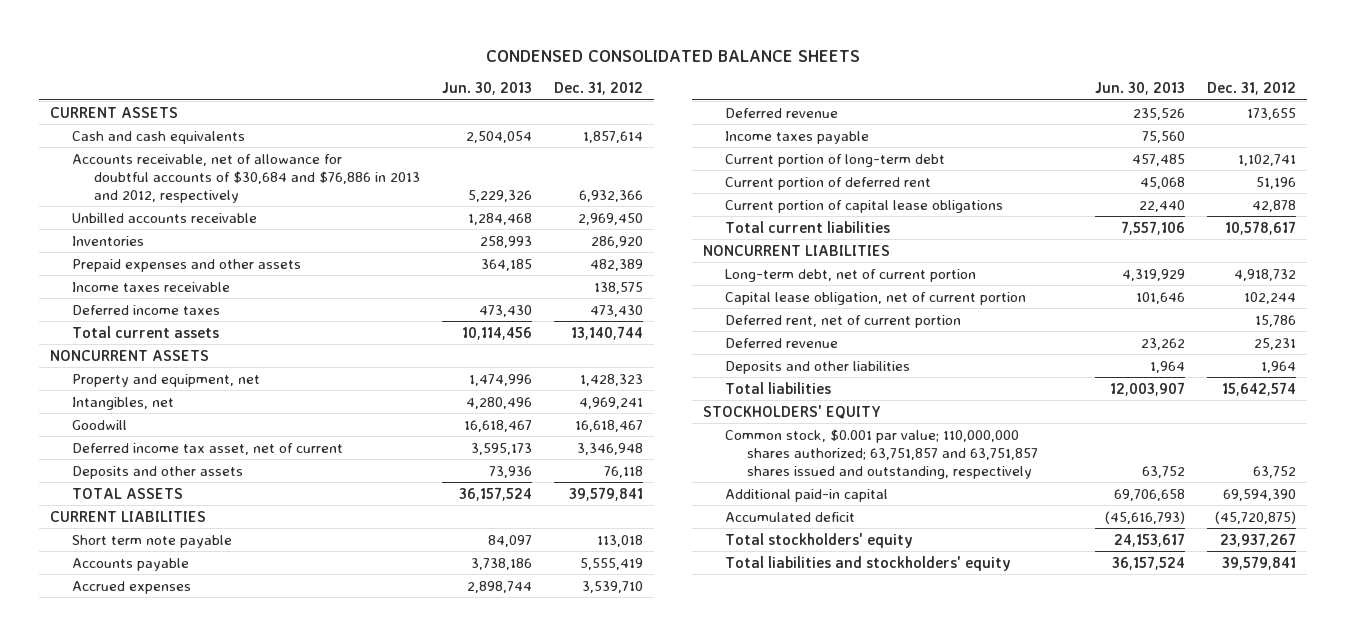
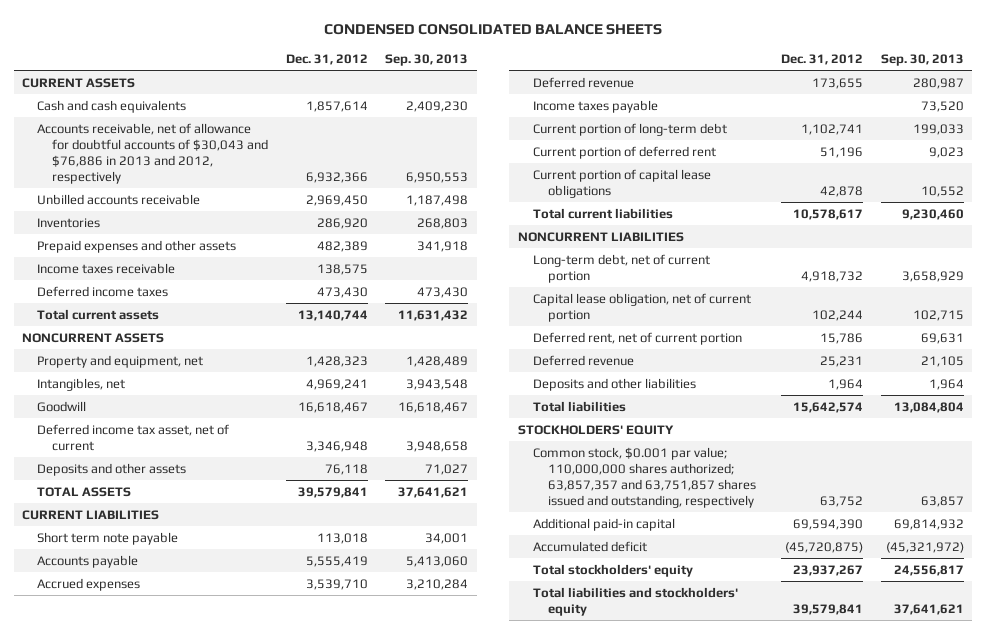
[442,82,533,96] Jun. 30, 2013 -> none
none -> [384,53,468,66] Sep. 30, 2013
[72,153,421,203] Accounts receivable, net of allowance for doubtful accounts of $30,684 and $76,886 in 2013 and 2012, respectively -> [37,122,269,184] Accounts receivable, net of allowance for doubtful accounts of $30,043 and $76,886 in 2013 and 2012, respectively
[724,428,1038,479] Common stock, $0.001 par value; 110,000,000 shares authorized; 63,751,857 and 63,751,857 shares issued and outstanding, respectively -> [532,446,756,508] Common stock, $0.001 par value; 110,000,000 shares authorized; 63,857,357 and 63,751,857 shares issued and outstanding, respectively

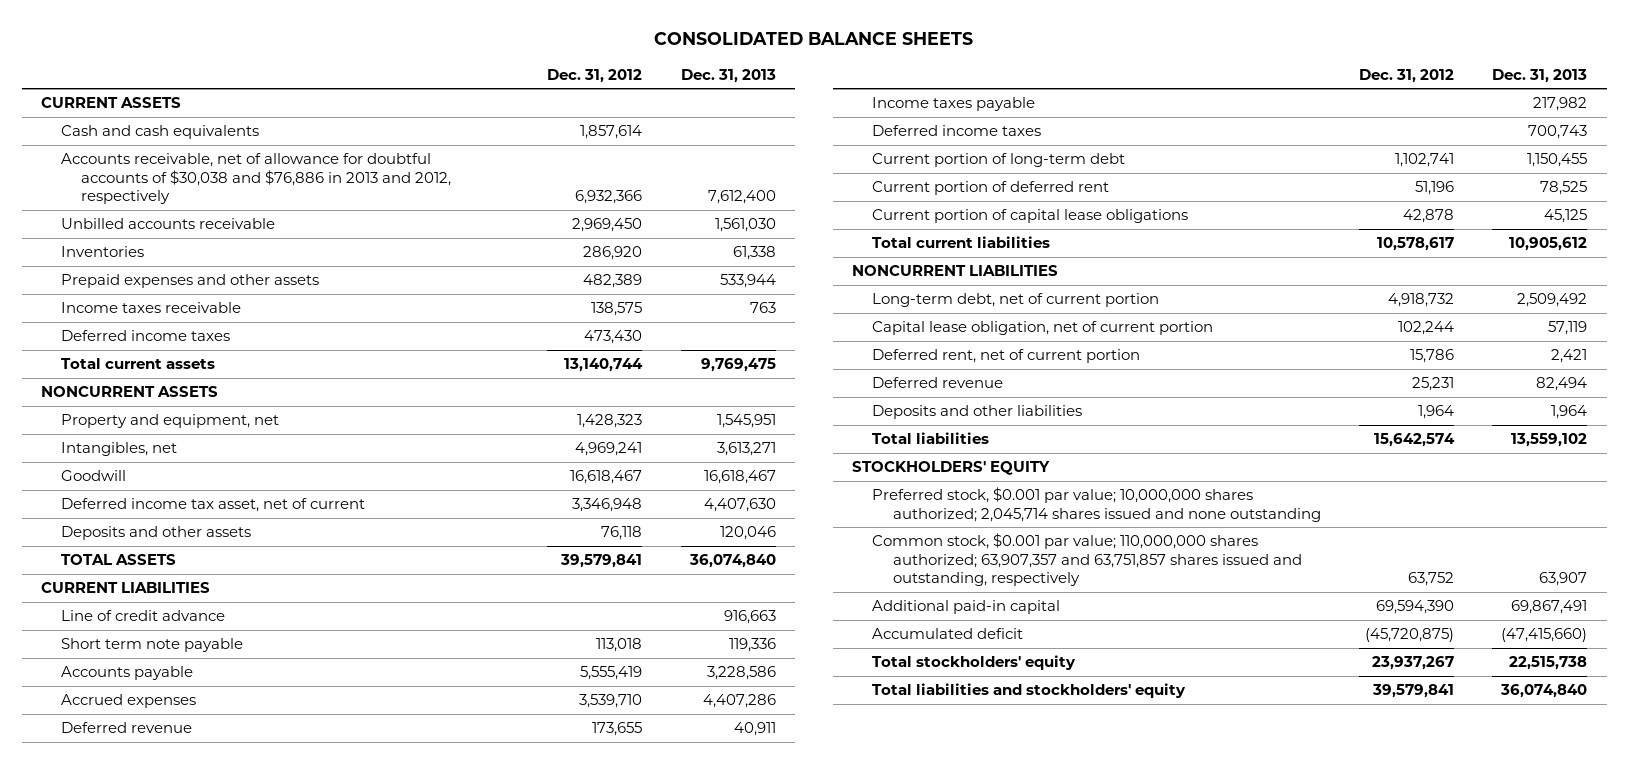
[323,23,662,35] CONDENSED CONSOLIDATED BALANCE SHEETS -> [654,32,974,46] CONSOLIDATED BALANCE SHEETS
[384,53,468,66] Sep. 30, 2013 -> none
none -> [680,68,776,83] Dec. 31, 2013
[37,122,269,184] Accounts receivable, net of allowance for doubtful accounts of $30,043 and $76,886 in 2013 and 2012, respectively -> [60,153,452,205] Accounts receivable, net of allowance for doubtful accounts of $30,038 and $76,886 in 2013 and 2012, respectively
none -> [60,610,225,622] Line of credit advance
none -> [872,125,1042,137] Deferred income taxes
none -> [872,487,1321,522] Preferred stock, $0.001 par value; 10,000,000 shares authorized; 2,045,714 shares issued and none outstanding
[532,446,756,508] Common stock, $0.001 par value; 110,000,000 shares authorized; 63,857,357 and 63,751,857 shares issued and outstanding, respectively -> [872,533,1302,587] Common stock, $0.001 par value; 110,000,000 shares authorized; 63,907,357 and 63,751,857 shares issued and outstanding, respectively

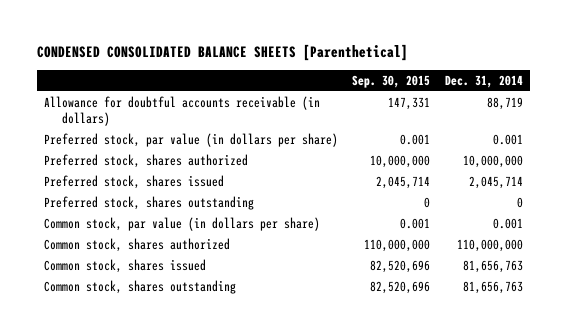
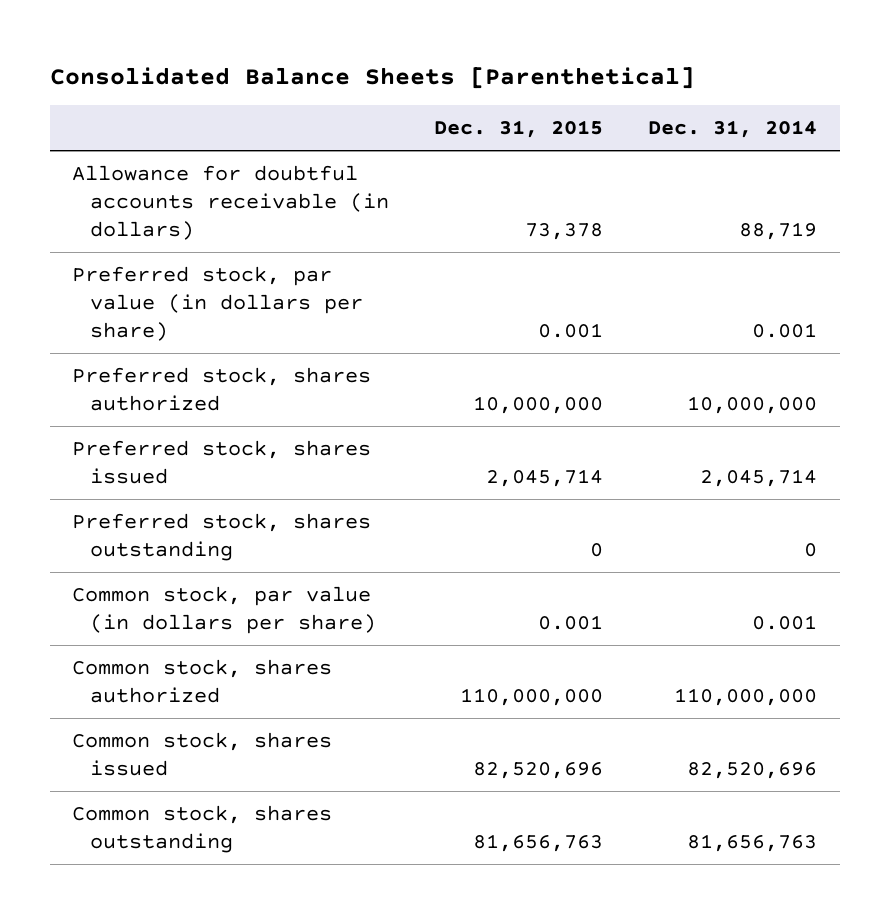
[37,44,409,62] CONDENSED CONSOLIDATED BALANCE SHEETS [Parenthetical] -> [49,66,695,89] Consolidated Balance Sheets [Parenthetical]
[352,74,431,88] Sep. 30, 2015 -> none
none -> [433,120,603,139] Dec. 31, 2015
[462,259,523,273] 81,656,763 -> [686,761,817,779] 82,520,696

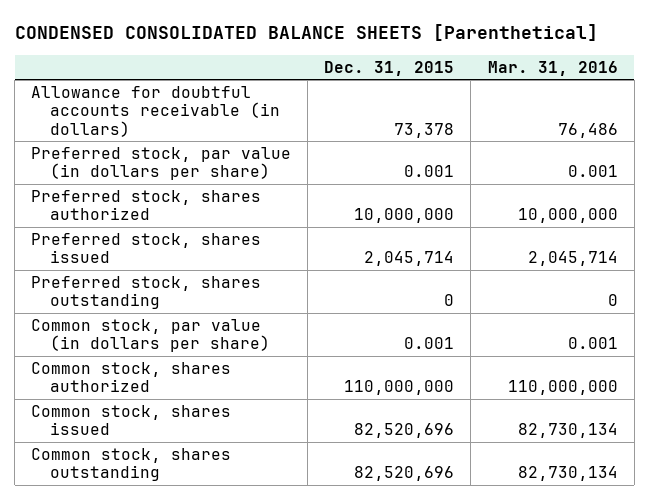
[49,66,695,89] Consolidated Balance Sheets [Parenthetical] -> [14,24,598,42] CONDENSED CONSOLIDATED BALANCE SHEETS [Parenthetical]
[647,120,817,139] Dec. 31, 2014 -> none
none -> [487,60,618,76] Mar. 31, 2016
[472,833,603,852] 81,656,763 -> [354,466,455,482] 82,520,696

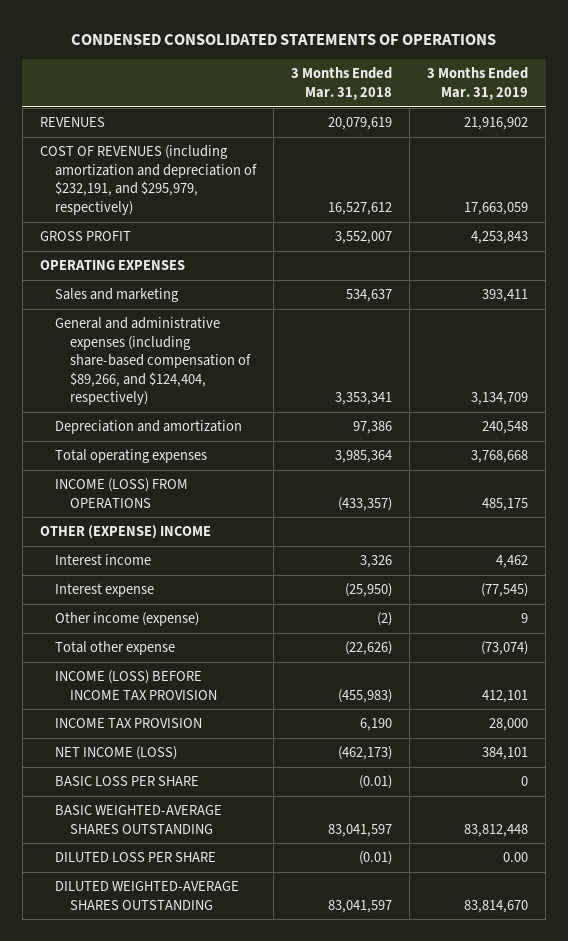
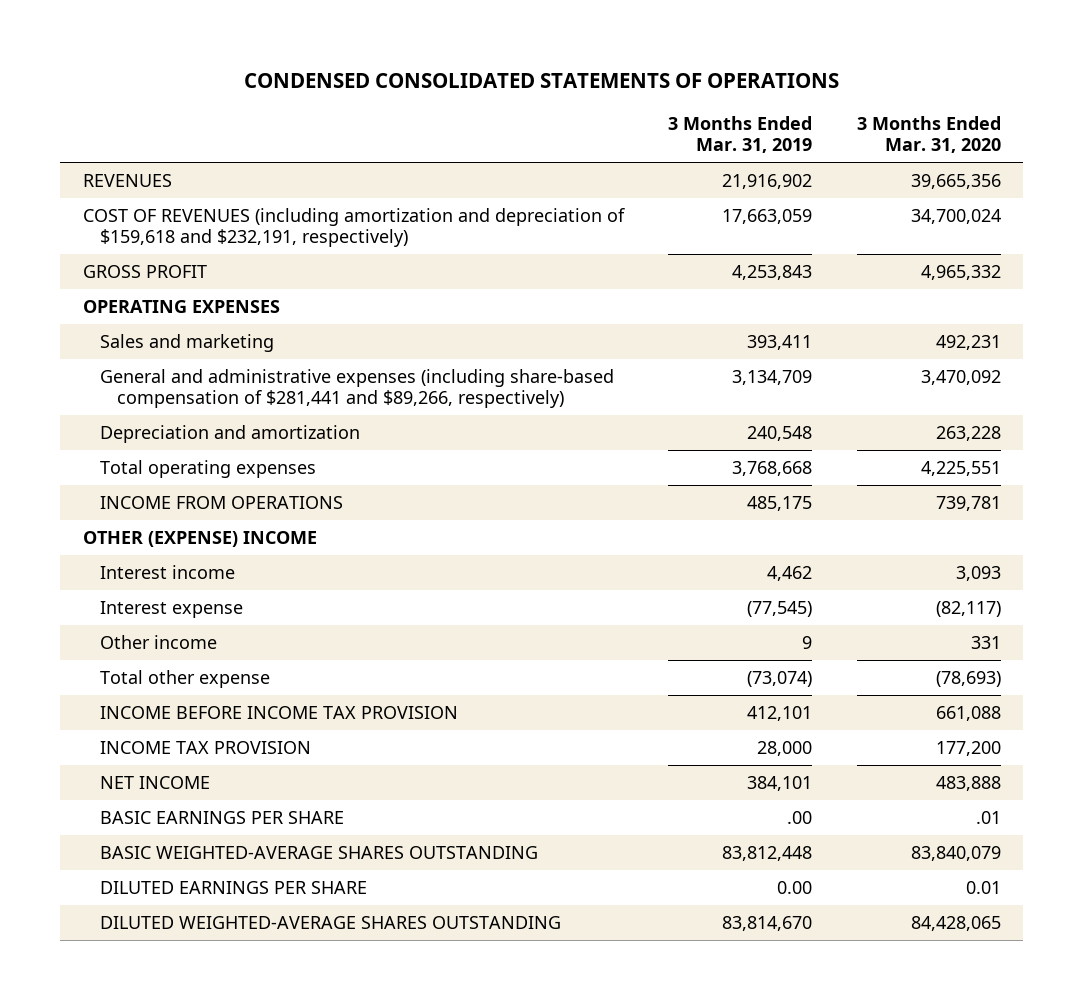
[290,67,392,100] 3 Months Ended Mar. 31, 2018 -> none
none -> [856,116,1001,154] 3 Months Ended Mar. 31, 2020
[39,145,257,215] COST OF REVENUES (including amortization and depreciation of $232,191, and $295,979, respectively) -> [82,207,625,248] COST OF REVENUES (including amortization and depreciation of $159,618 and $232,191, respectively)
[54,317,251,406] General and administrative expenses (including share-based compensation of $89,266, and $124,404, respectively) -> [99,368,614,409] General and administrative expenses (including share-based compensation of $281,441 and $89,266, respectively)
[54,478,188,508] INCOME (LOSS) FROM OPERATIONS -> [99,495,343,509] INCOME FROM OPERATIONS
[54,612,199,627] Other income (expense) -> [99,634,217,649] Other income
[54,670,217,700] INCOME (LOSS) BEFORE INCOME TAX PROVISION -> [99,705,458,719] INCOME BEFORE INCOME TAX PROVISION
[54,746,177,761] NET INCOME (LOSS) -> [99,775,210,789] NET INCOME
[54,776,199,787] BASIC LOSS PER SHARE -> [99,810,344,824] BASIC EARNINGS PER SHARE
[521,776,529,787] 0 -> [787,810,813,824] .00
[54,852,216,863] DILUTED LOSS PER SHARE -> [99,880,367,894] DILUTED EARNINGS PER SHARE

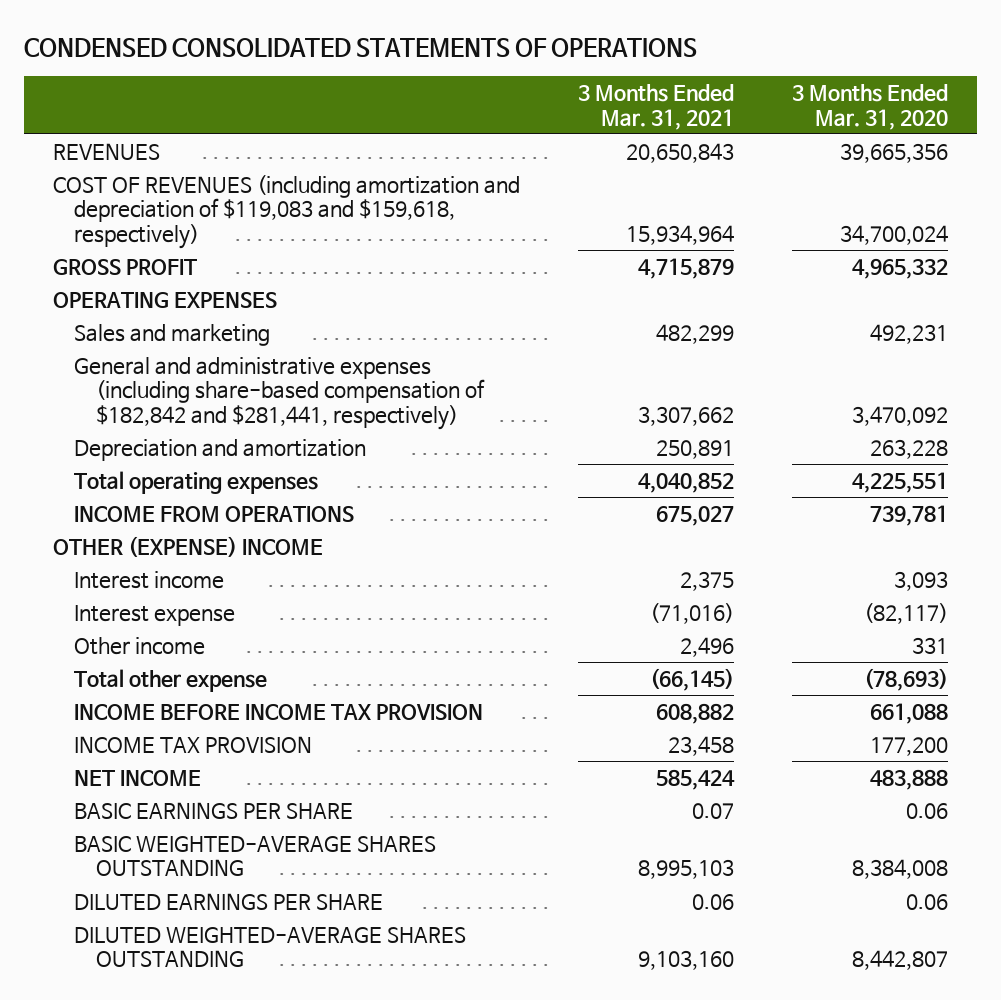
[668,116,813,154] 3 Months Ended Mar. 31, 2019 -> none
none -> [578,84,735,130] 3 Months Ended Mar. 31, 2021
[82,207,625,248] COST OF REVENUES (including amortization and depreciation of $159,618 and $232,191, respectively) -> [52,175,520,249] COST OF REVENUES (including amortization and depreciation of $119,083 and $159,618, respectively)
[99,368,614,409] General and administrative expenses (including share-based compensation of $281,441 and $89,266, respectively) -> [74,357,485,430] General and administrative expenses (including share-based compensation of $182,842 and $281,441, respectively)
[975,810,1001,824] .01 -> [906,803,949,820] 0.06
[910,845,1001,861] 83,840,079 -> [852,859,949,880] 8,384,008
[965,880,1001,894] 0.01 -> [906,894,949,911] 0.06
[910,915,1001,931] 84,428,065 -> [852,950,949,971] 8,442,807

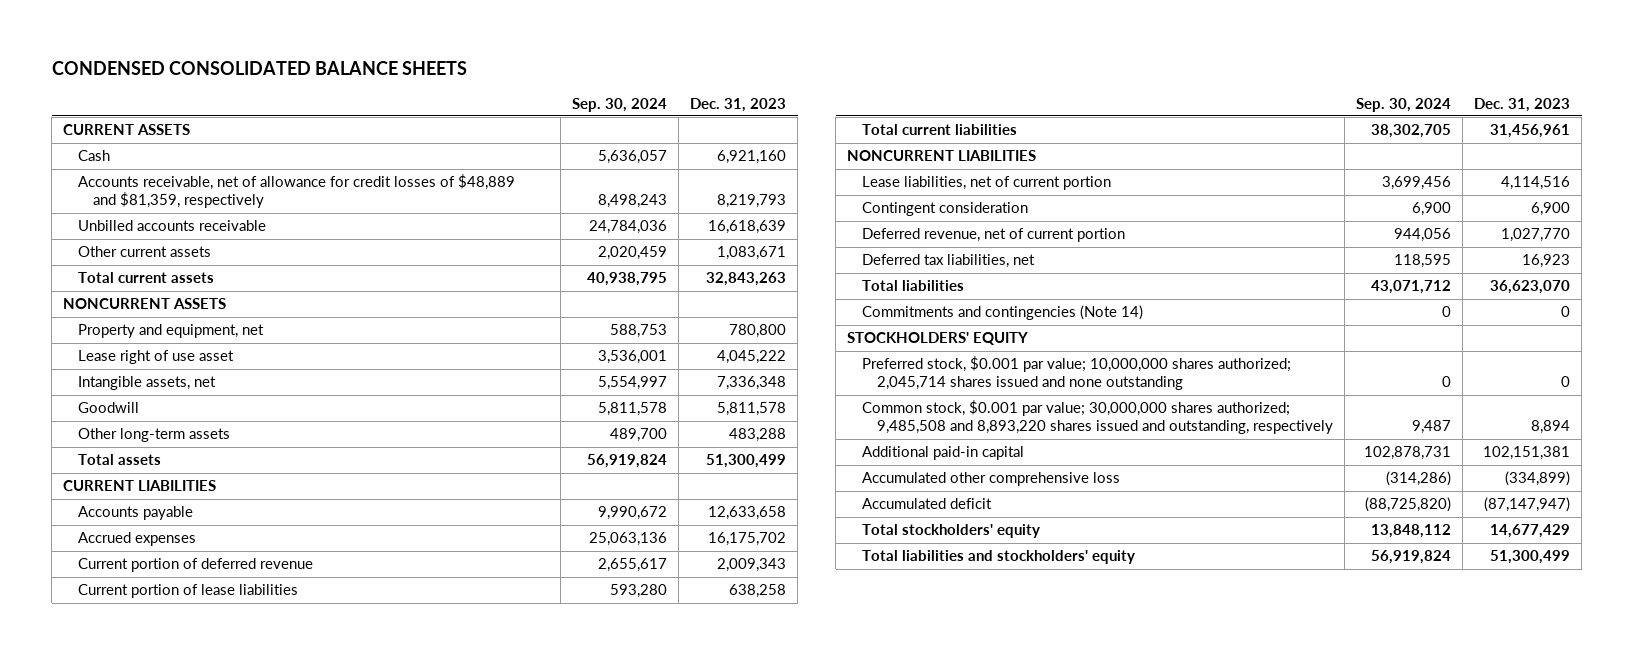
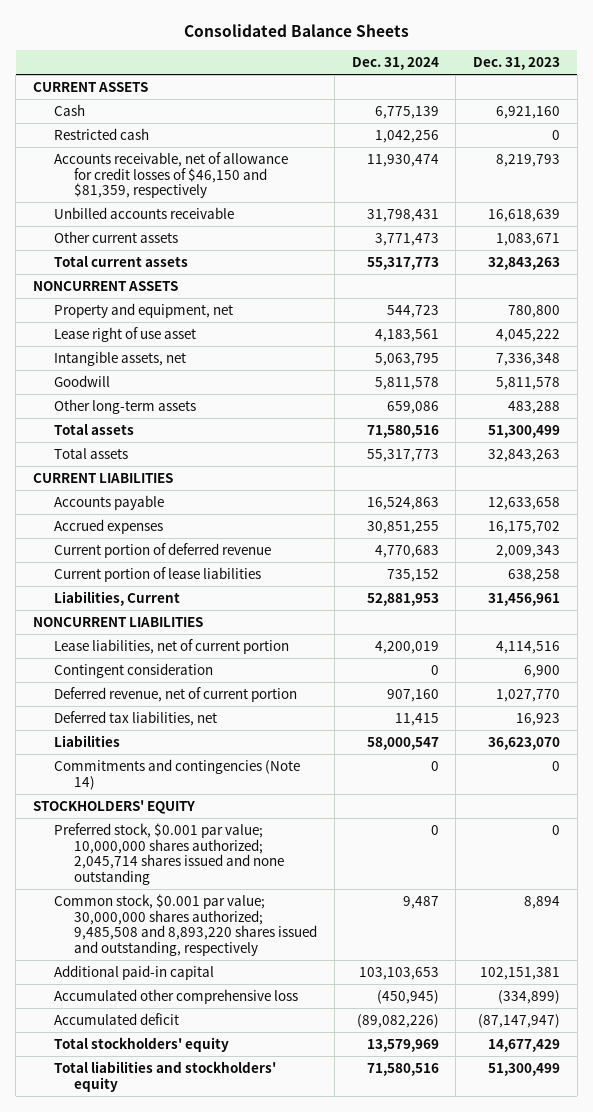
[51,61,467,76] CONDENSED CONSOLIDATED BALANCE SHEETS -> [183,23,409,37] Consolidated Balance Sheets
[572,97,668,112] Sep. 30, 2024 -> none
none -> [351,57,439,71] Dec. 31, 2024
none -> [53,127,149,140] Restricted cash
[78,174,516,209] Accounts receivable, net of allowance for credit losses of $48,889 and $81,359, respectively -> [53,151,288,199] Accounts receivable, net of allowance for credit losses of $46,150 and $81,359, respectively
none -> [53,447,128,459] Total assets
[862,124,1018,136] Total current liabilities -> [53,590,180,606] Liabilities, Current
[862,280,965,292] Total liabilities -> [53,734,120,747] Liabilities

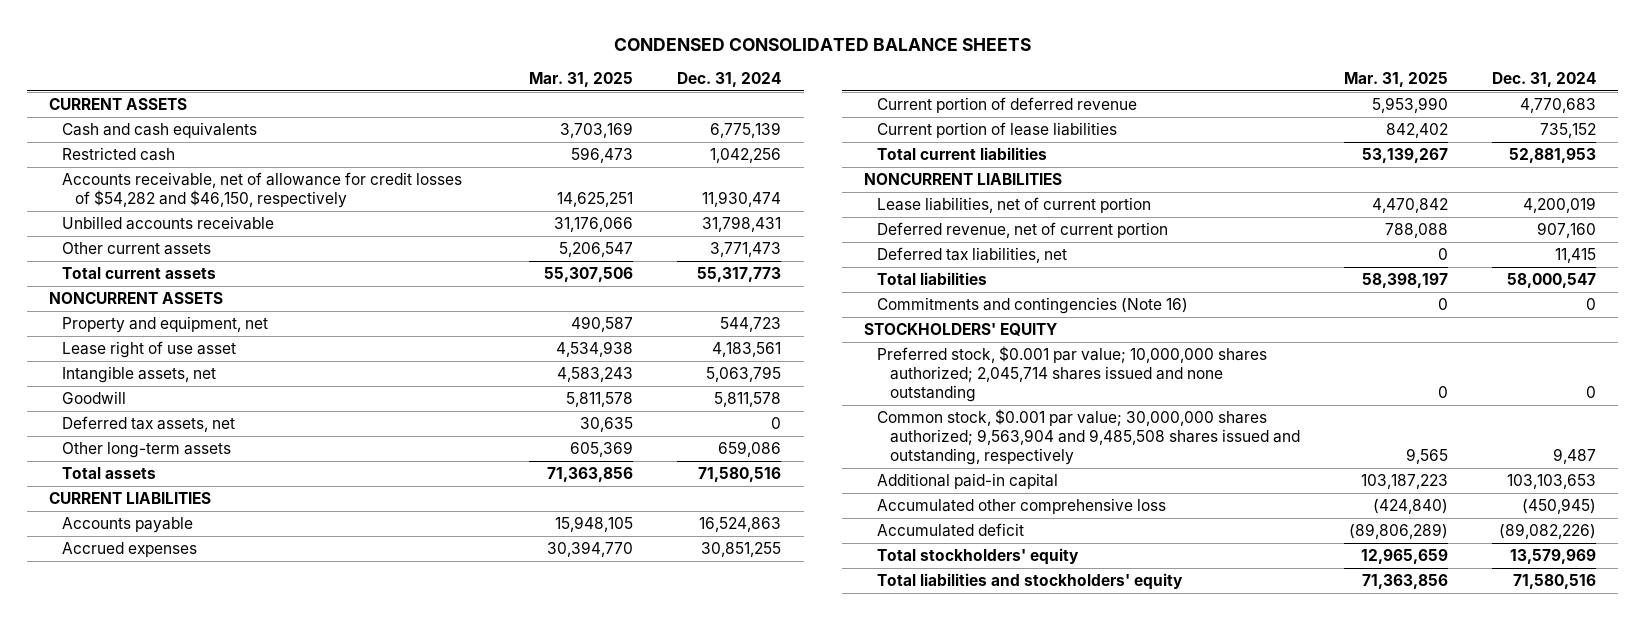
[183,23,409,37] Consolidated Balance Sheets -> [613,37,1031,51] CONDENSED CONSOLIDATED BALANCE SHEETS
[473,57,561,71] Dec. 31, 2023 -> none
none -> [529,71,634,87] Mar. 31, 2025
[53,103,85,116] Cash -> [61,121,257,138] Cash and cash equivalents
[53,151,288,199] Accounts receivable, net of allowance for credit losses of $46,150 and $81,359, respectively -> [61,171,462,208] Accounts receivable, net of allowance for credit losses of $54,282 and $46,150, respectively
none -> [61,415,235,432] Deferred tax assets, net
[53,447,128,459] Total assets -> none
[53,590,180,606] Liabilities, Current -> [876,146,1047,160] Total current liabilities
[53,662,213,678] Contingent consideration -> none
[53,734,120,747] Liabilities -> [876,271,987,285] Total liabilities
[53,758,300,790] Commitments and contingencies (Note 14) -> [876,296,1188,314] Commitments and contingencies (Note 16)
[53,893,318,957] Common stock, $0.001 par value; 30,000,000 shares authorized; 9,485,508 and 8,893,220 shares issued and outstanding, respectively -> [876,408,1300,465] Common stock, $0.001 par value; 30,000,000 shares authorized; 9,563,904 and 9,485,508 shares issued and outstanding, respectively

